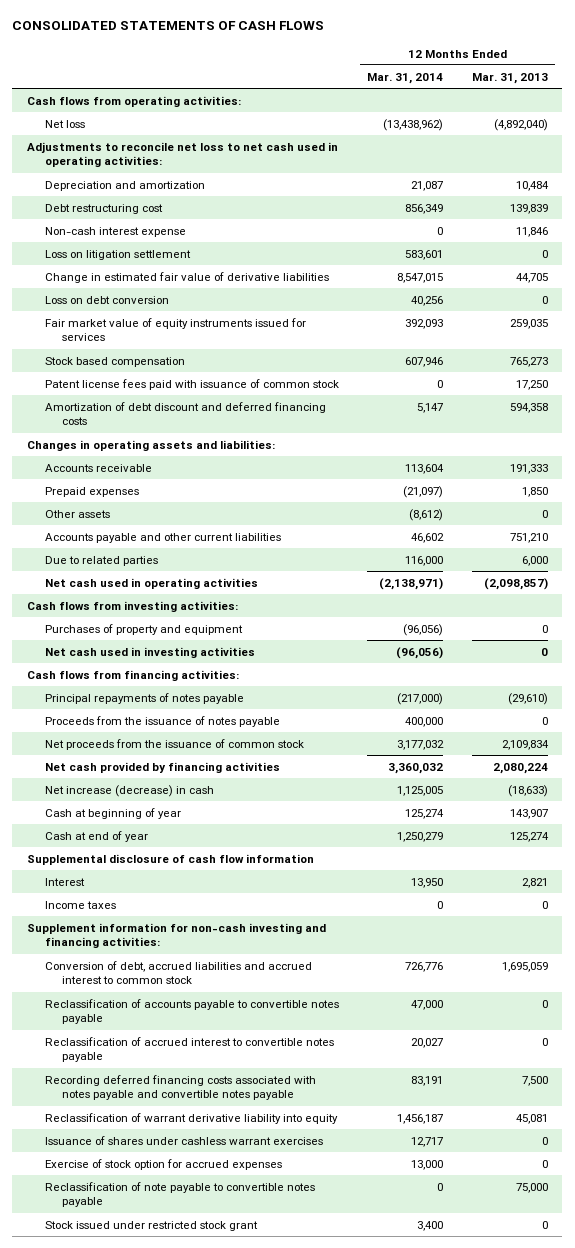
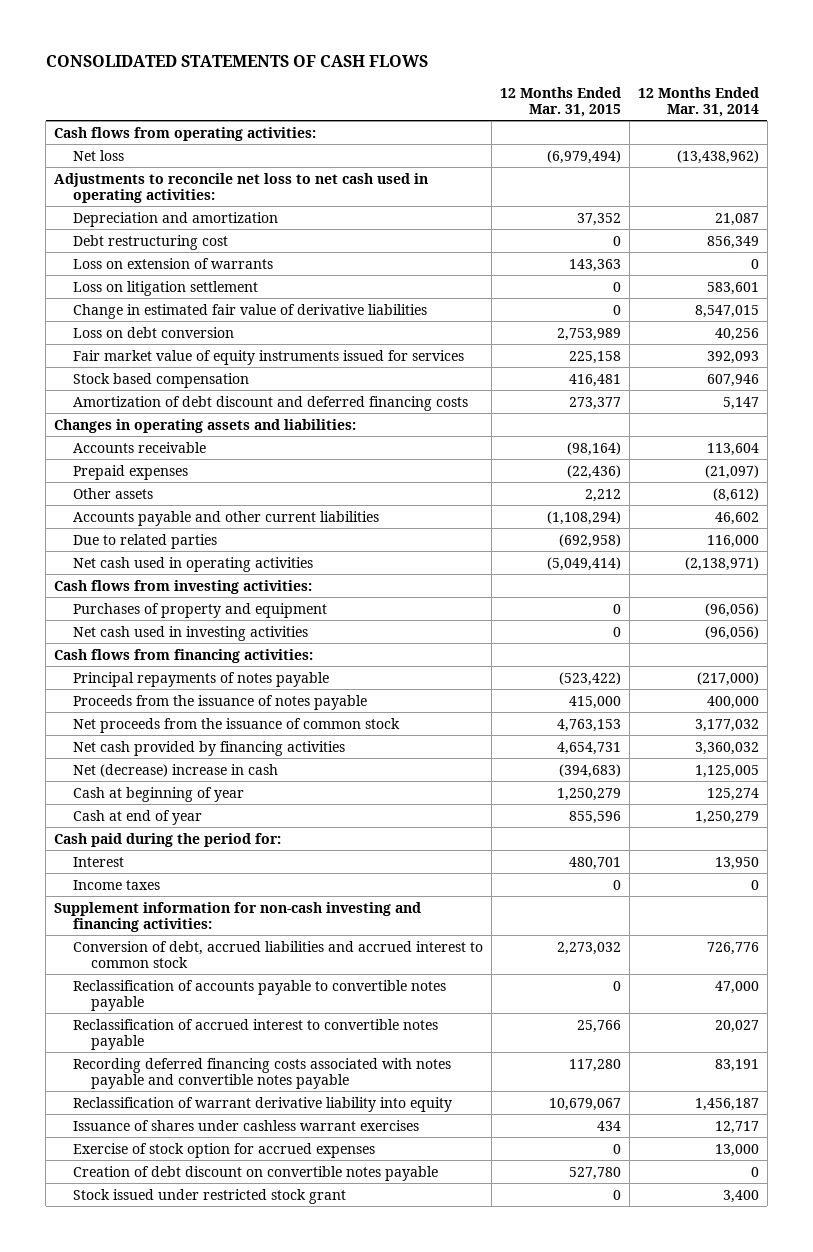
[472,72,549,84] Mar. 31, 2013 -> none
none -> [499,86,621,117] 12 Months Ended Mar. 31, 2015
[44,226,186,237] Non-cash interest expense -> none
none -> [72,257,273,269] Loss on extension of warrants
[44,378,339,390] Patent license fees paid with issuance of common stock -> none
[44,784,214,797] Net increase (decrease) in cash -> [72,763,278,777] Net (decrease) increase in cash
[26,853,314,865] Supplemental disclosure of cash flow information -> none
none -> [54,832,282,847] Cash paid during the period for:
[44,1181,315,1208] Reclassification of note payable to convertible notes payable -> none
none -> [72,1165,438,1181] Creation of debt discount on convertible notes payable

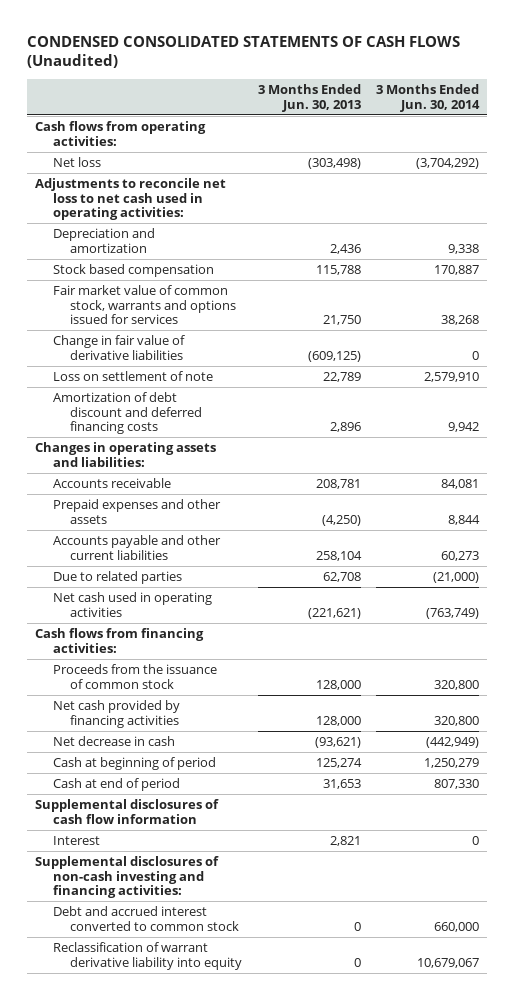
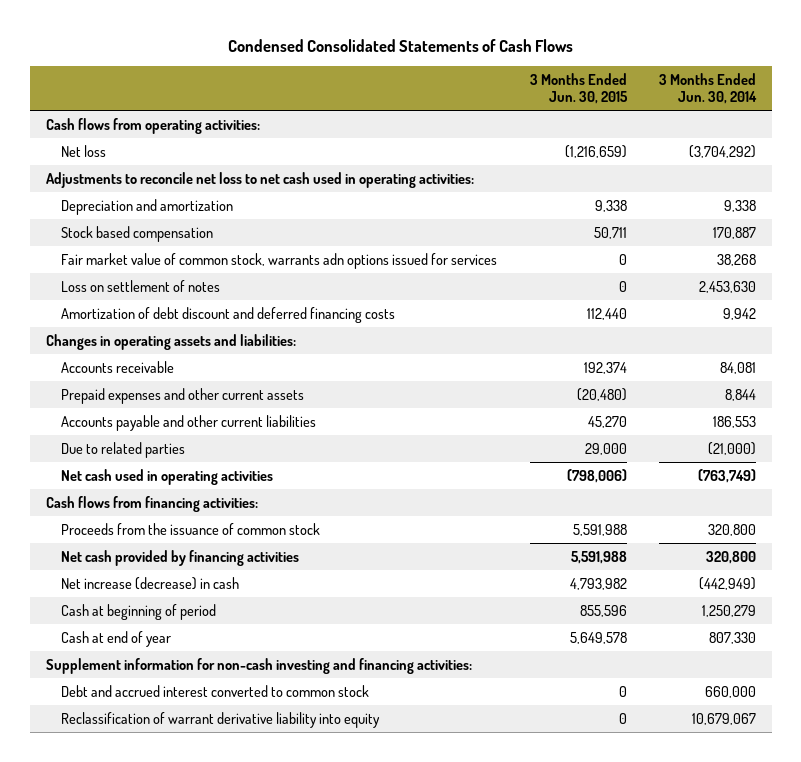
[27,35,461,69] CONDENSED CONSOLIDATED STATEMENTS OF CASH FLOWS (Unaudited) -> [227,38,573,52] Condensed Consolidated Statements of Cash Flows
[257,84,361,112] 3 Months Ended Jun. 30, 2013 -> none
none -> [529,73,628,104] 3 Months Ended Jun. 30, 2015
[52,334,185,360] Change in fair value of derivative liabilities -> none
[52,284,237,325] Fair market value of common stock, warrants and options issued for services -> [61,252,498,269] Fair market value of common stock, warrants adn options issued for services
[52,370,213,381] Loss on settlement of note -> [61,279,221,292] Loss on settlement of notes
[424,371,480,382] 2,579,910 -> [698,280,756,293] 2,453,630
[52,498,221,524] Prepaid expenses and other assets -> [61,387,305,404] Prepaid expenses and other current assets
[441,550,480,561] 60,273 -> [712,415,756,428] 186,553
[52,735,175,746] Net decrease in cash -> [61,576,240,590] Net increase (decrease) in cash
[34,798,219,824] Supplemental disclosures of cash flow information -> none
[52,835,100,845] Interest -> none
[52,777,180,791] Cash at end of period -> [61,630,172,647] Cash at end of year
[34,855,219,899] Supplemental disclosures of non-cash investing and financing activities: -> [45,657,472,674] Supplement information for non-cash investing and financing activities:

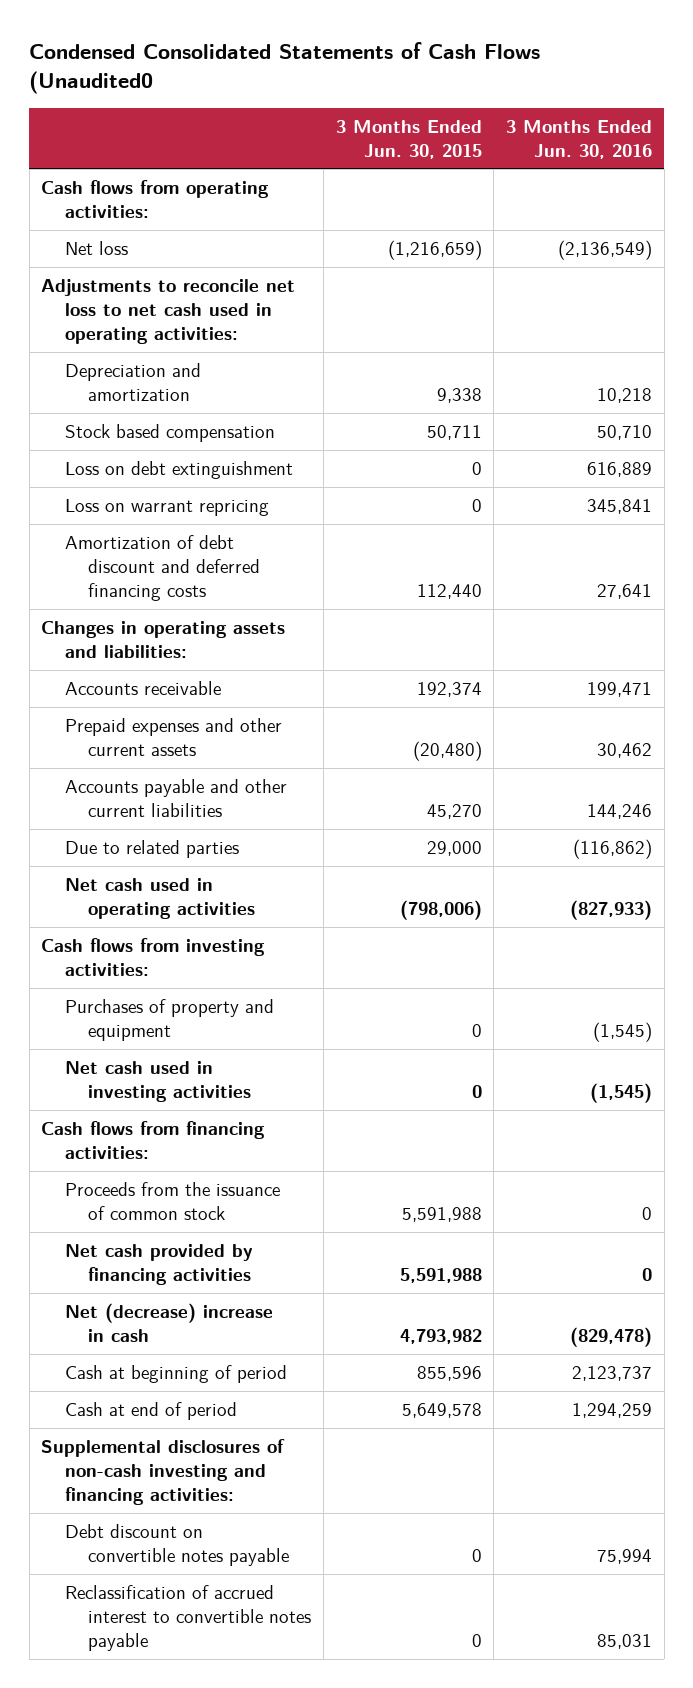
[227,38,573,52] Condensed Consolidated Statements of Cash Flows -> [29,41,541,95] Condensed Consolidated Statements of Cash Flows (Unaudited0
[658,73,757,104] 3 Months Ended Jun. 30, 2014 -> none
none -> [505,119,652,159] 3 Months Ended Jun. 30, 2016
[61,252,498,269] Fair market value of common stock, warrants adn options issued for services -> none
[61,279,221,292] Loss on settlement of notes -> [64,461,293,480] Loss on debt extinguishment
none -> [64,499,269,517] Loss on warrant repricing
none -> [41,938,266,977] Cash flows from investing activities:
none -> [64,999,274,1042] Purchases of property and equipment
none -> [64,1061,252,1103] Net cash used in investing activities
[61,576,240,590] Net increase (decrease) in cash -> [64,1303,273,1343] Net (decrease) increase in cash
[61,684,370,697] Debt and accrued interest converted to common stock -> none
[61,711,381,728] Reclassification of warrant derivative liability into equity -> none
[61,630,172,647] Cash at end of year -> [64,1402,237,1421] Cash at end of period
[45,657,472,674] Supplement information for non-cash investing and financing activities: -> [41,1439,286,1506] Supplemental disclosures of non-cash investing and financing activities:
none -> [64,1524,290,1567] Debt discount on convertible notes payable
none -> [64,1585,312,1652] Reclassification of accrued interest to convertible notes payable

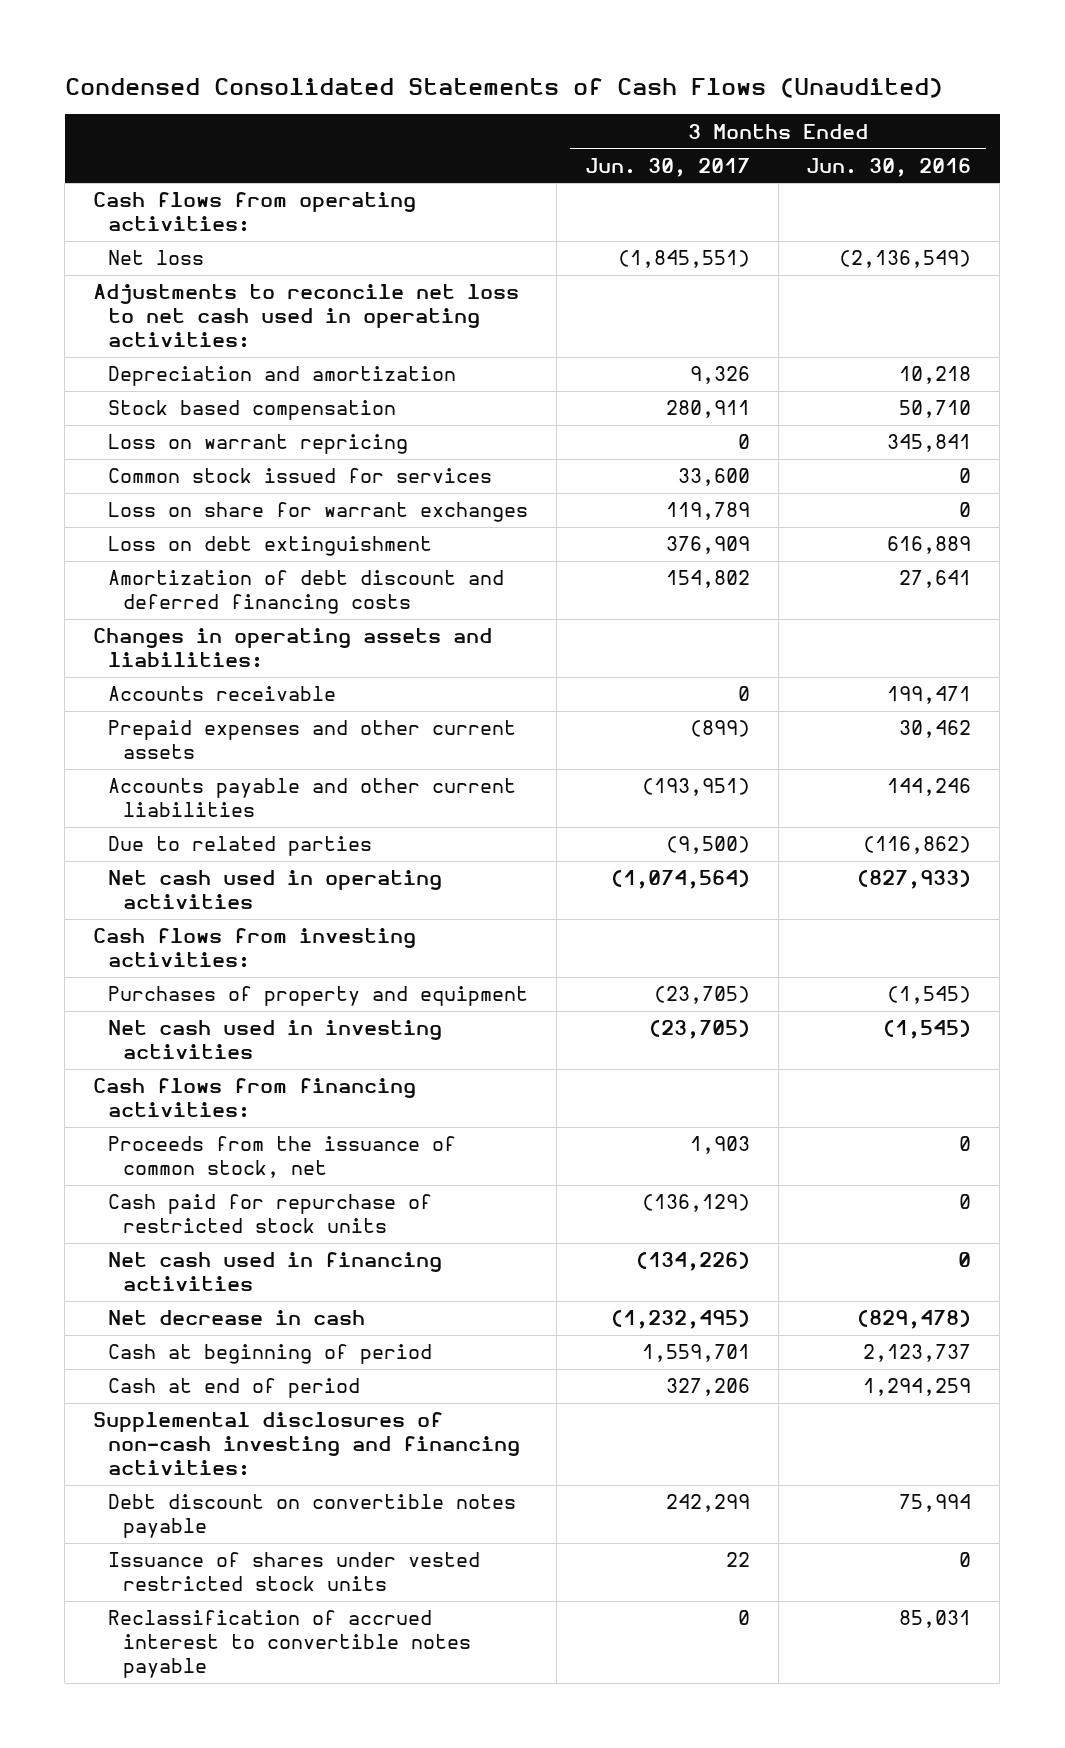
[29,41,541,95] Condensed Consolidated Statements of Cash Flows (Unaudited0 -> [64,77,943,98] Condensed Consolidated Statements of Cash Flows (Unaudited)
[335,119,482,159] 3 Months Ended Jun. 30, 2015 -> none
none -> [584,157,750,177] Jun. 30, 2017
none -> [107,468,492,484] Common stock issued for services
none -> [107,502,528,523] Loss on share for warrant exchanges
[64,461,293,480] Loss on debt extinguishment -> [107,536,432,557] Loss on debt extinguishment
[64,1182,280,1221] Proceeds from the issuance of common stock -> [107,1136,456,1179] Proceeds from the issuance of common stock, net
none -> [107,1194,432,1234] Cash paid for repurchase of restricted stock units
[64,1244,253,1286] Net cash provided by financing activities -> [107,1252,442,1292] Net cash used in financing activities
[64,1303,273,1343] Net (decrease) increase in cash -> [107,1310,365,1326] Net decrease in cash
none -> [107,1552,480,1592] Issuance of shares under vested restricted stock units

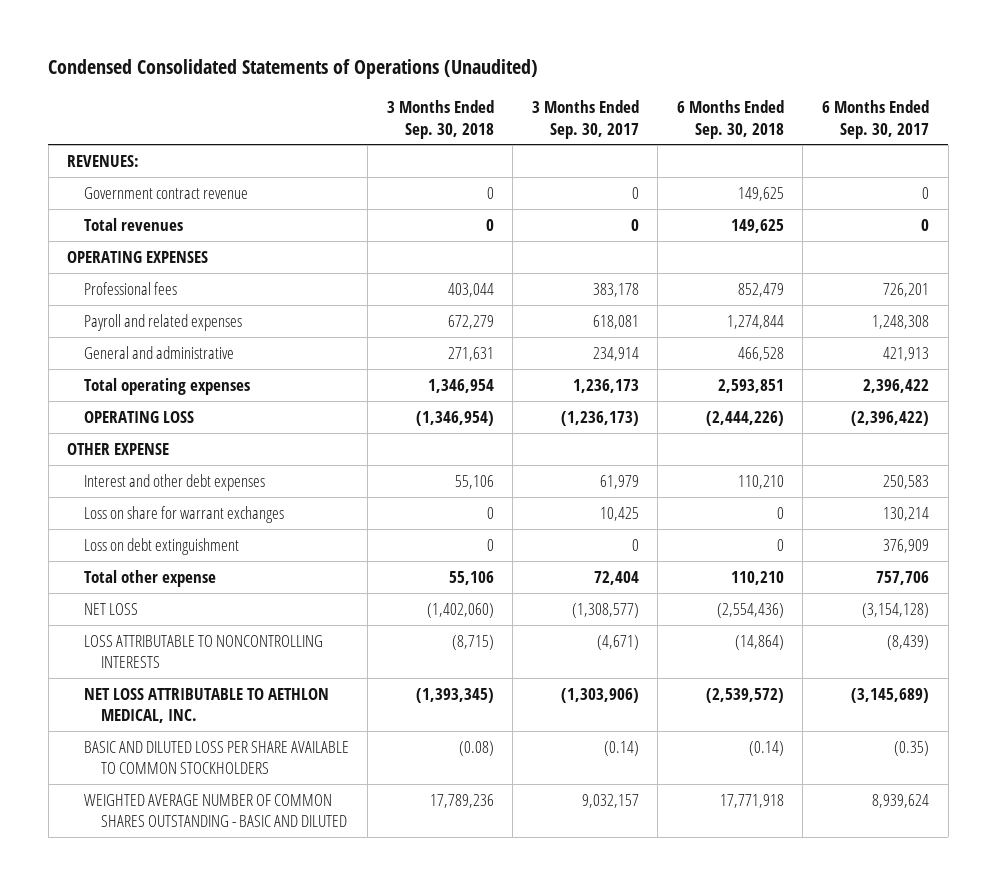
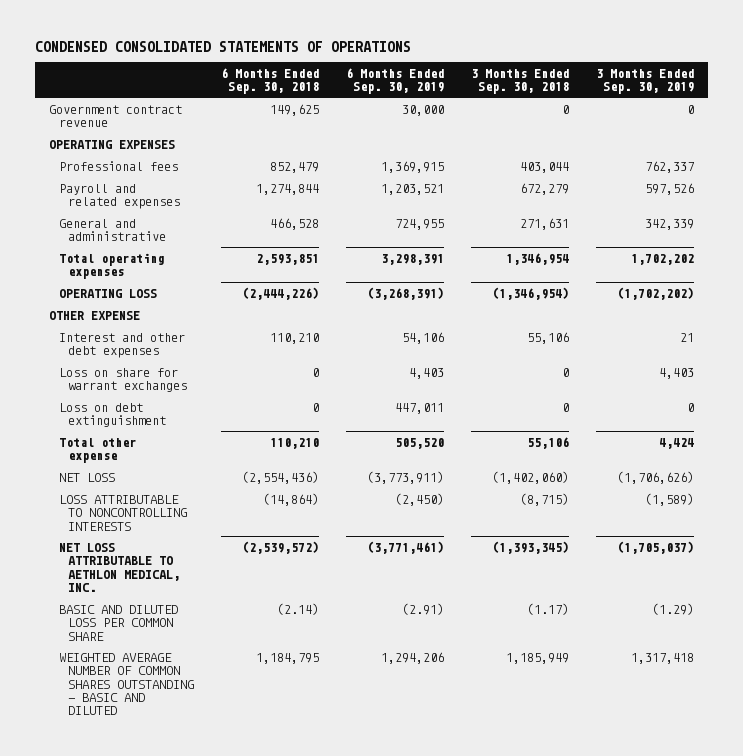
[48,59,539,80] Condensed Consolidated Statements of Operations (Unaudited) -> [35,40,412,52] CONDENSED CONSOLIDATED STATEMENTS OF OPERATIONS
[531,100,639,139] 3 Months Ended Sep. 30, 2017 -> none
[821,100,929,139] 6 Months Ended Sep. 30, 2017 -> none
none -> [346,67,445,95] 6 Months Ended Sep. 30, 2019
none -> [596,68,695,95] 3 Months Ended Sep. 30, 2019
[67,154,140,167] REVENUES: -> none
[83,217,183,231] Total revenues -> none
[83,740,349,775] BASIC AND DILUTED LOSS PER SHARE AVAILABLE TO COMMON STOCKHOLDERS -> [58,604,178,641] BASIC AND DILUTED LOSS PER COMMON SHARE
[458,740,494,756] (0.08) -> [527,602,570,615] (1.17)
[748,740,784,756] (0.14) -> [277,602,320,615] (2.14)
[429,793,494,808] 17,789,236 -> [506,652,570,664] 1,185,949
[719,793,784,808] 17,771,918 -> [256,652,320,664] 1,184,795

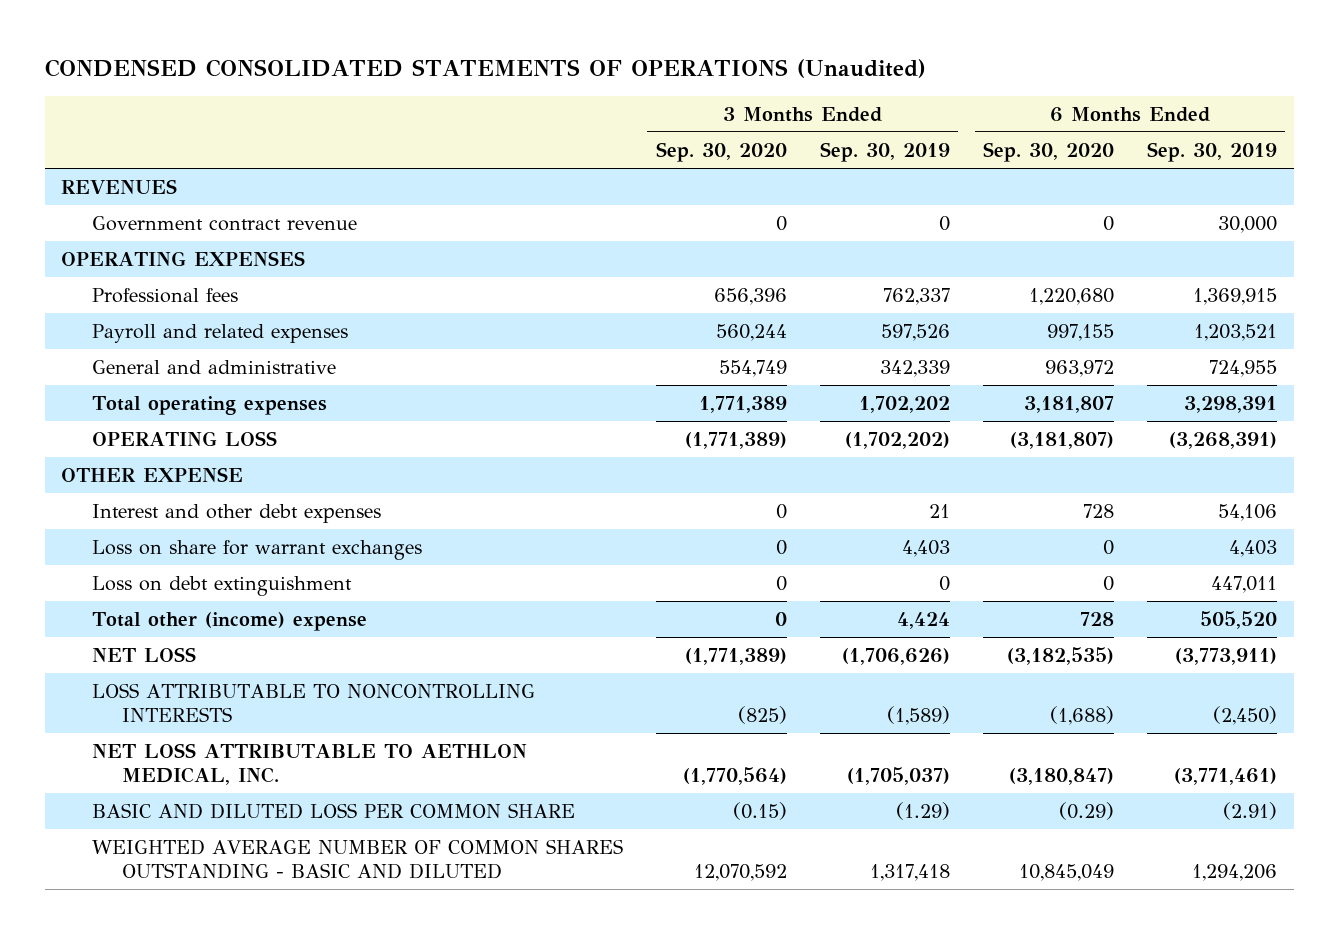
[35,40,412,52] CONDENSED CONSOLIDATED STATEMENTS OF OPERATIONS -> [44,58,926,78] CONDENSED CONSOLIDATED STATEMENTS OF OPERATIONS (Unaudited)
[221,67,320,95] 6 Months Ended Sep. 30, 2018 -> none
[471,68,570,95] 3 Months Ended Sep. 30, 2018 -> none
none -> [655,141,787,162] Sep. 30, 2020
none -> [982,141,1114,162] Sep. 30, 2020
none -> [61,178,178,194] REVENUES
[58,437,136,464] Total other expense -> [91,611,367,631] Total other (income) expense

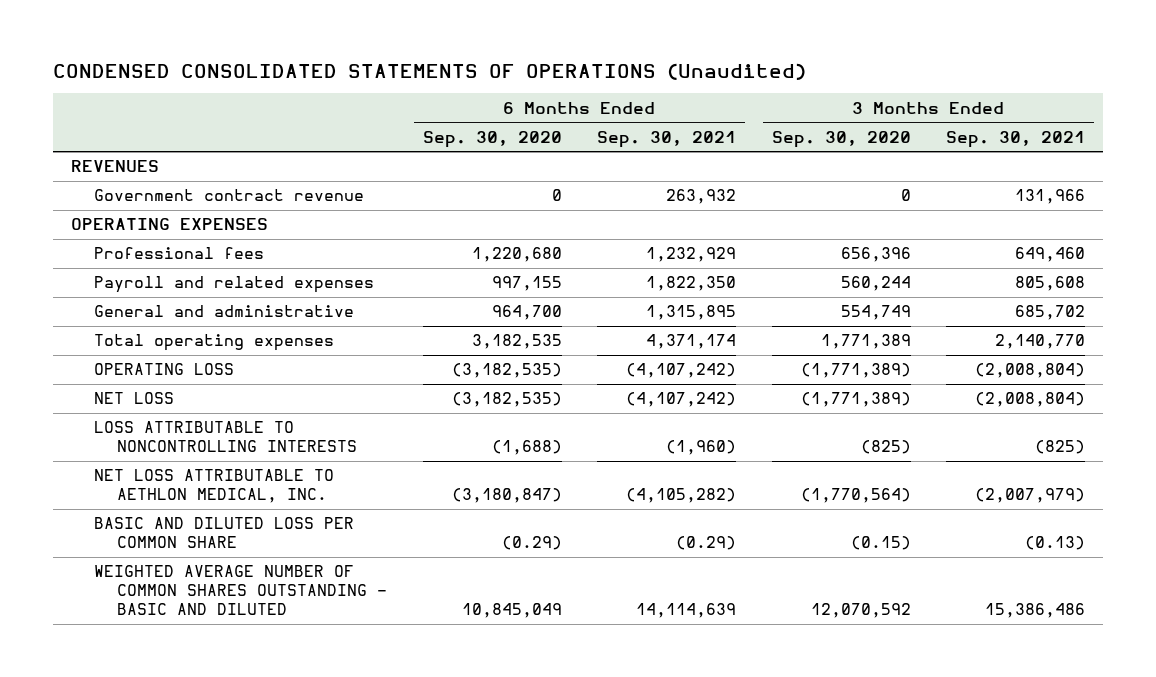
[819,141,950,162] Sep. 30, 2019 -> none
[1147,141,1278,162] Sep. 30, 2019 -> none
none -> [597,130,737,148] Sep. 30, 2021
none -> [946,130,1086,148] Sep. 30, 2021
[61,466,244,482] OTHER EXPENSE -> none
[91,503,381,523] Interest and other debt expenses -> none
[91,539,422,560] Loss on share for warrant exchanges -> none
[91,575,352,596] Loss on debt extinguishment -> none
[91,611,367,631] Total other (income) expense -> none
[1044,359,1114,377] 963,972 -> [491,305,562,321] 964,700
[1023,395,1114,413] 3,181,807 -> [471,334,562,350] 3,182,535
[1009,431,1114,449] (3,181,807) -> [451,363,562,379] (3,182,535)

